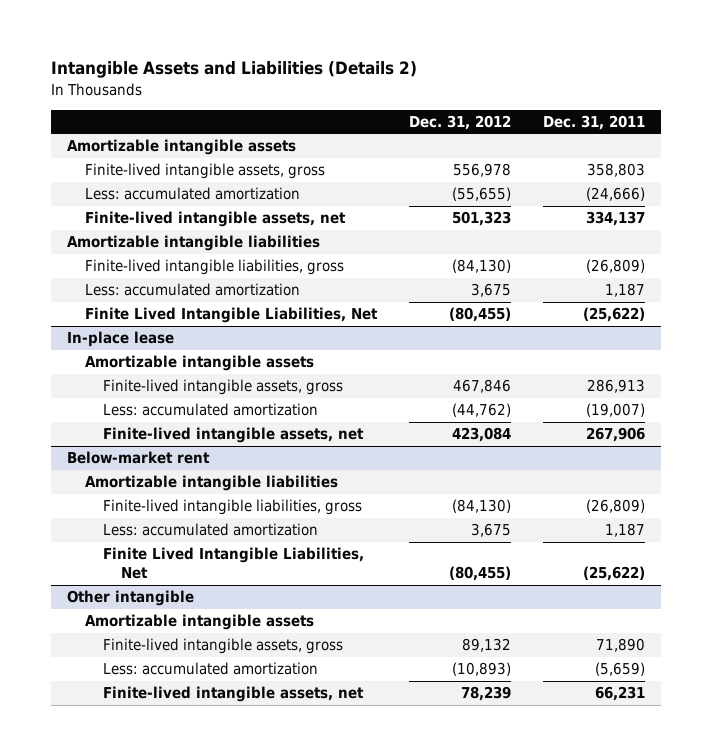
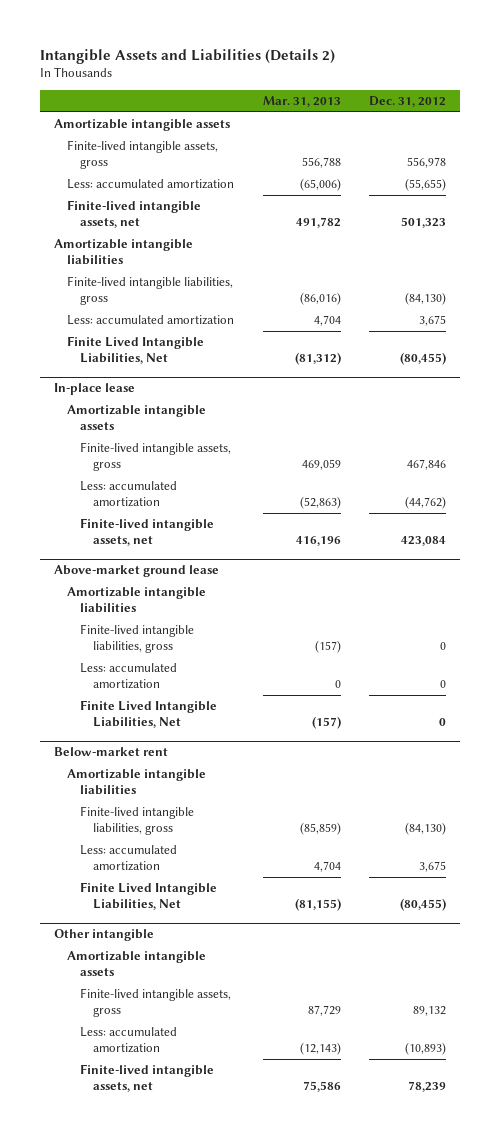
[542,114,645,130] Dec. 31, 2011 -> none
none -> [262,95,341,107] Mar. 31, 2013
none -> [54,565,220,578] Above-market ground lease
none -> [67,587,207,614] Amortizable intangible liabilities
none -> [80,624,195,654] Finite-lived intangible liabilities, gross
none -> [80,663,178,690] Less: accumulated amortization
none -> [80,700,218,729] Finite Lived Intangible Liabilities, Net

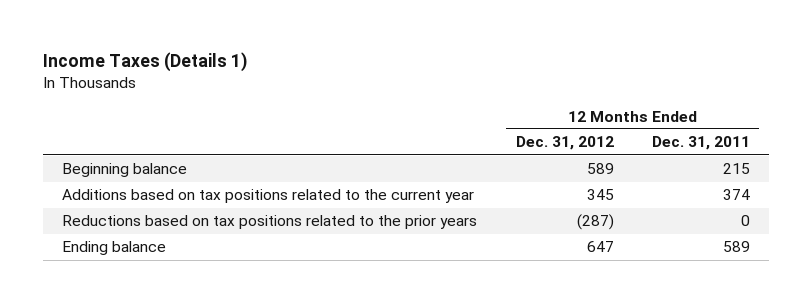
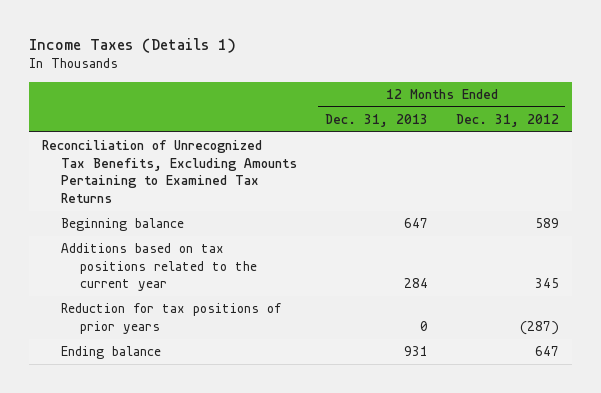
[651,136,750,151] Dec. 31, 2011 -> none
none -> [324,114,428,128] Dec. 31, 2013
none -> [42,140,298,203] Reconciliation of Unrecognized Tax Benefits, Excluding Amounts Pertaining to Examined Tax Returns
[62,215,478,230] Reductions based on tax positions related to the prior years -> [61,303,282,334] Reduction for tax positions of prior years

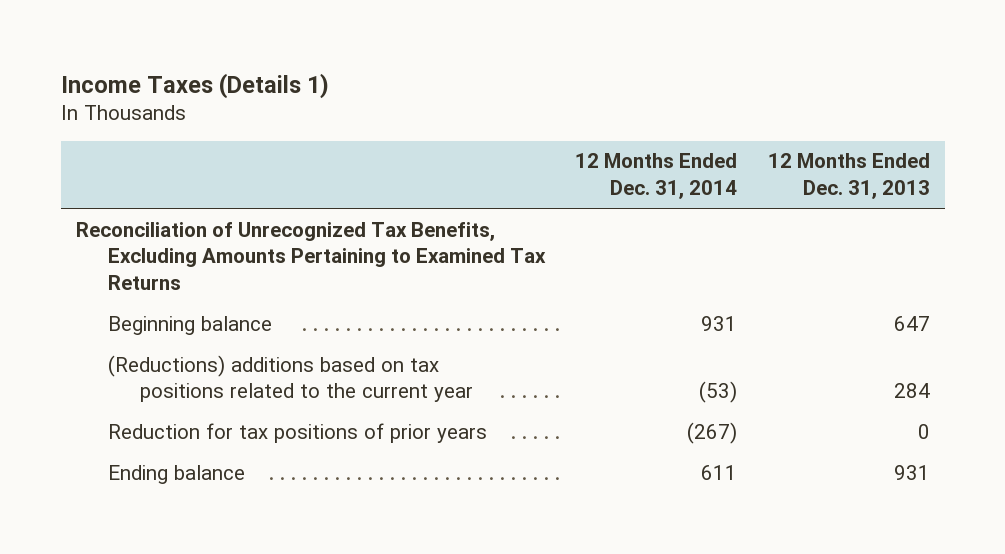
[455,114,559,128] Dec. 31, 2012 -> none
none -> [575,153,738,199] 12 Months Ended Dec. 31, 2014
[61,243,258,292] Additions based on tax positions related to the current year -> [108,354,474,403] (Reductions) additions based on tax positions related to the current year

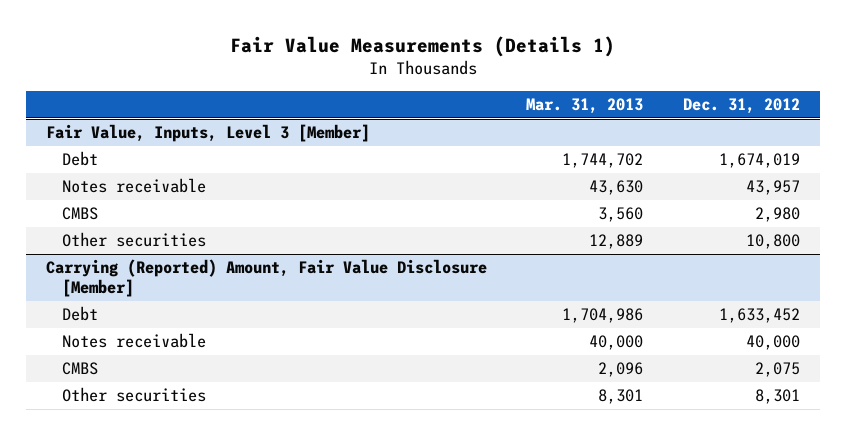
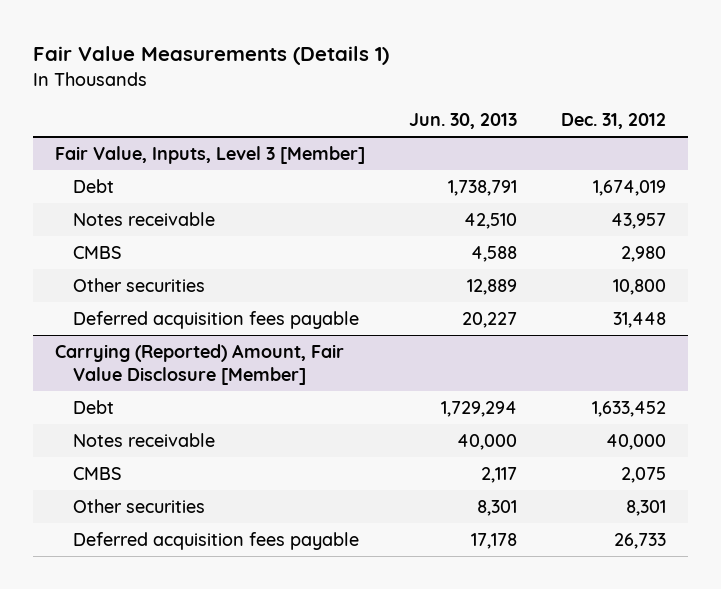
[526,97,644,114] Mar. 31, 2013 -> none
none -> [408,113,517,130] Jun. 30, 2013
none -> [72,310,359,329] Deferred acquisition fees payable
none -> [72,531,359,550] Deferred acquisition fees payable

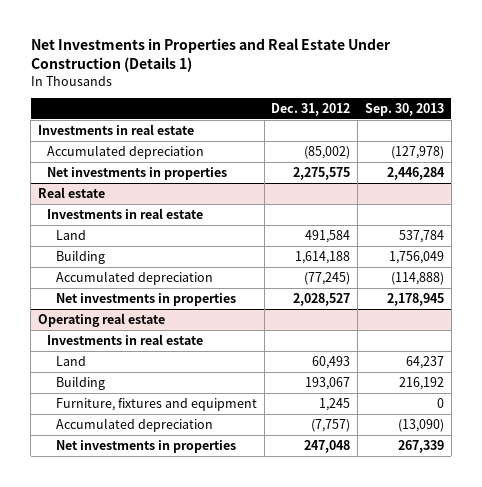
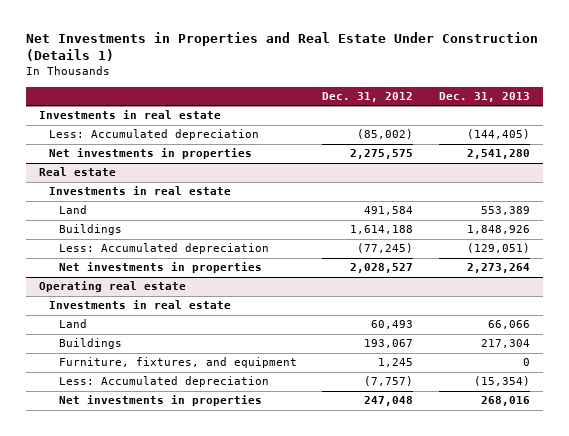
[364,102,444,116] Sep. 30, 2013 -> none
none -> [439,92,531,103] Dec. 31, 2013
[46,144,204,159] Accumulated depreciation -> [48,129,259,141] Less: Accumulated depreciation
[55,249,105,264] Building -> [58,224,122,236] Buildings
[55,270,213,285] Accumulated depreciation -> [58,243,269,255] Less: Accumulated depreciation
[55,375,105,390] Building -> [58,338,122,350] Buildings
[55,397,257,411] Furniture, fixtures and equipment -> [58,357,297,369] Furniture, fixtures, and equipment
[55,417,213,432] Accumulated depreciation -> [58,376,269,388] Less: Accumulated depreciation

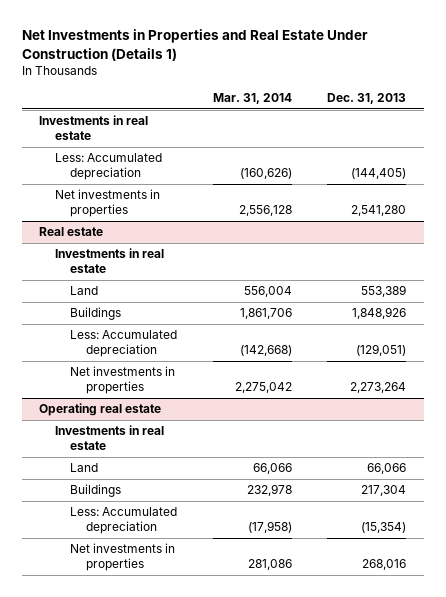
[322,92,414,103] Dec. 31, 2012 -> none
none -> [212,93,292,105] Mar. 31, 2014
[58,357,297,369] Furniture, fixtures, and equipment -> none

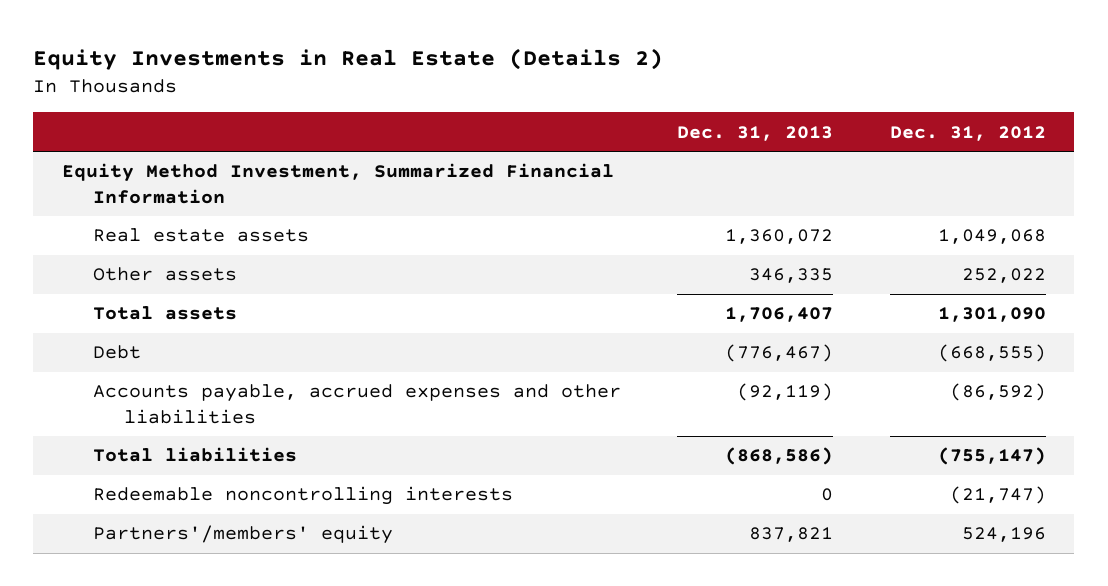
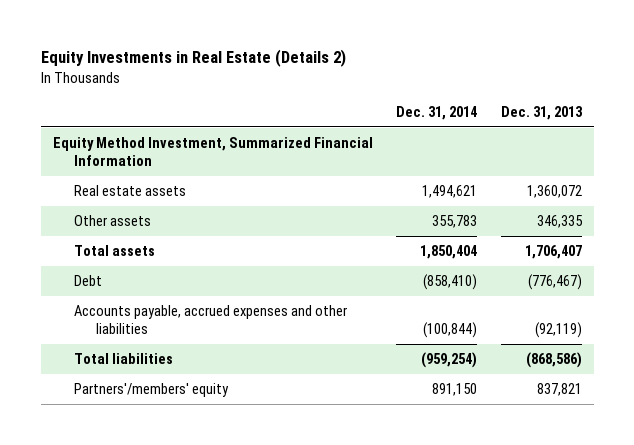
[889,125,1046,141] Dec. 31, 2012 -> none
none -> [396,106,478,121] Dec. 31, 2014
[92,486,513,506] Redeemable noncontrolling interests -> none

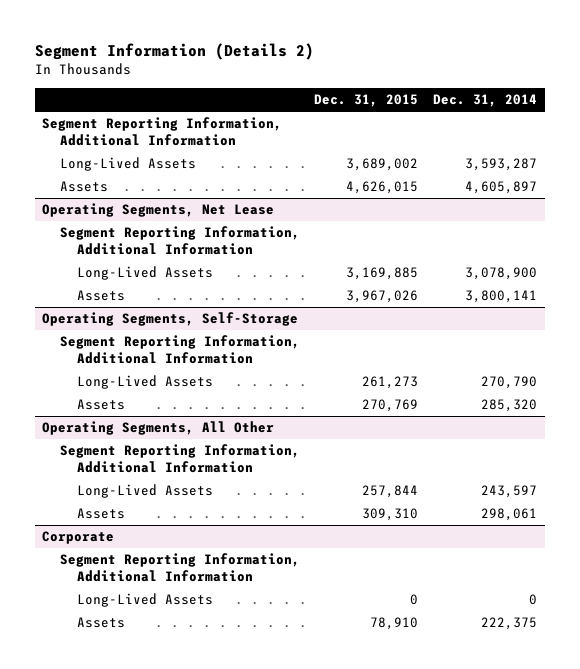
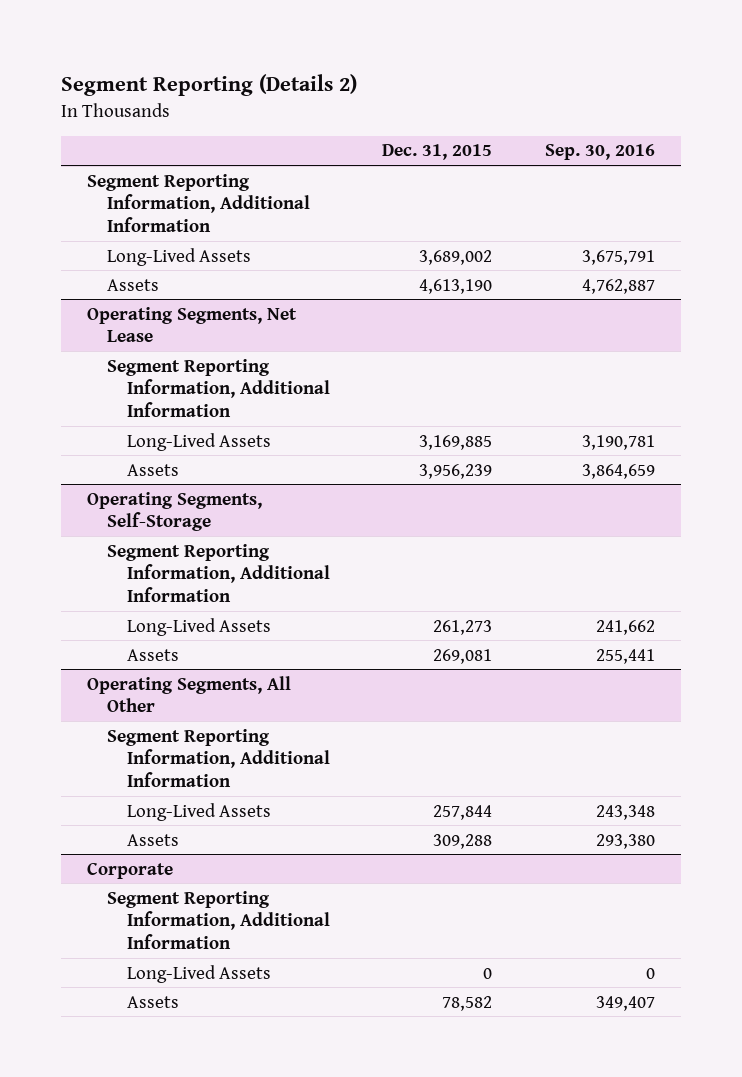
[35,42,315,60] Segment Information (Details 2) -> [61,73,358,96] Segment Reporting (Details 2)
[433,94,538,108] Dec. 31, 2014 -> none
none -> [544,144,655,161] Sep. 30, 2016
[346,181,419,195] 4,626,015 -> [419,278,493,294] 4,613,190
[346,290,419,304] 3,967,026 -> [419,463,493,479] 3,956,239
[362,399,419,413] 270,769 -> [433,648,493,664] 269,081
[362,508,419,522] 309,310 -> [433,833,493,849] 309,288
[370,617,419,631] 78,910 -> [442,995,493,1011] 78,582

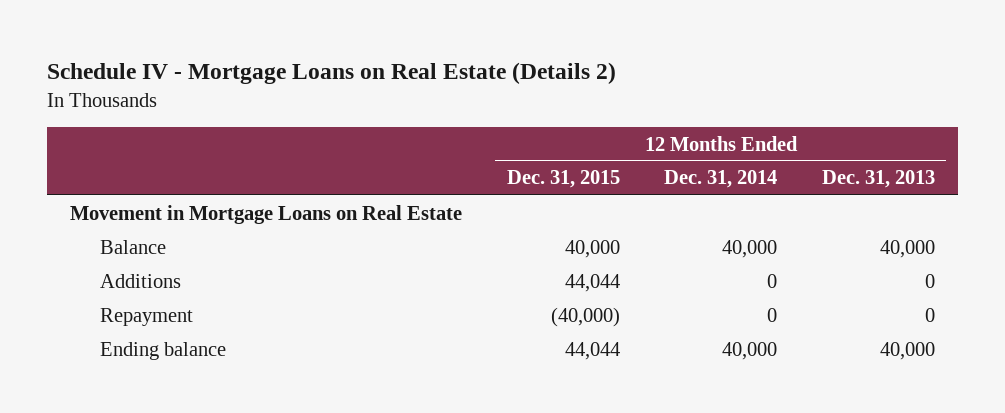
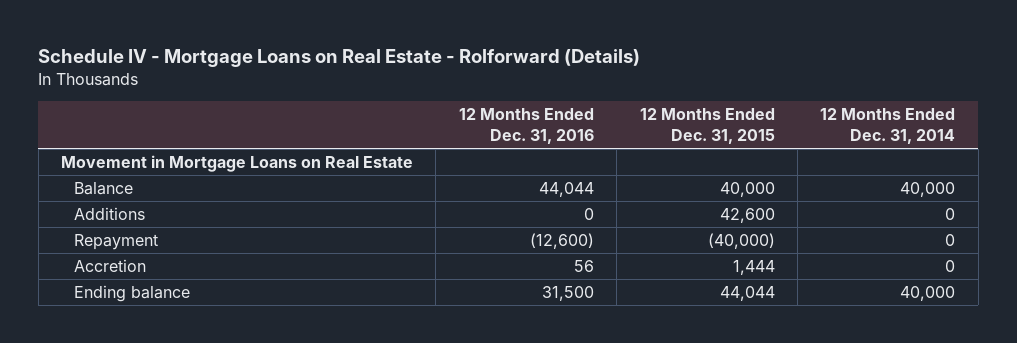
[47,62,617,85] Schedule IV - Mortgage Loans on Real Estate (Details 2) -> [38,49,641,68] Schedule IV - Mortgage Loans on Real Estate - Rolforward (Details)
[822,170,936,189] Dec. 31, 2013 -> none
none -> [458,108,594,144] 12 Months Ended Dec. 31, 2016
[564,273,620,292] 44,044 -> [719,208,775,224] 42,600
none -> [73,259,146,273] Accretion

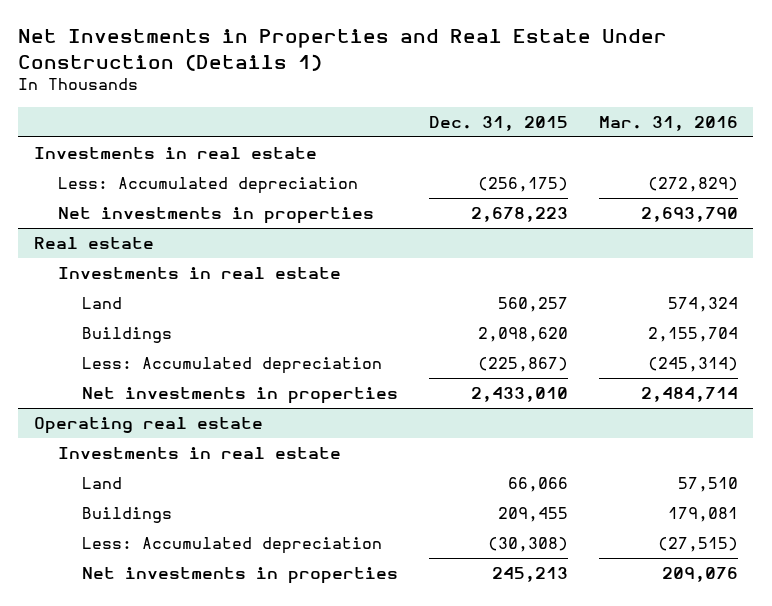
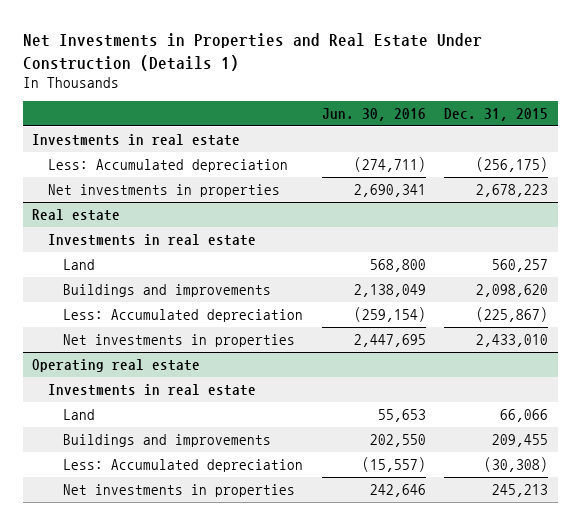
[598,115,738,131] Mar. 31, 2016 -> none
none -> [321,108,426,122] Jun. 30, 2016
[81,327,172,344] Buildings -> [63,283,272,297] Buildings and improvements
[81,507,172,524] Buildings -> [63,433,272,447] Buildings and improvements

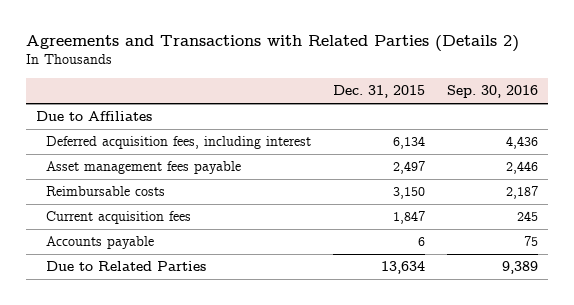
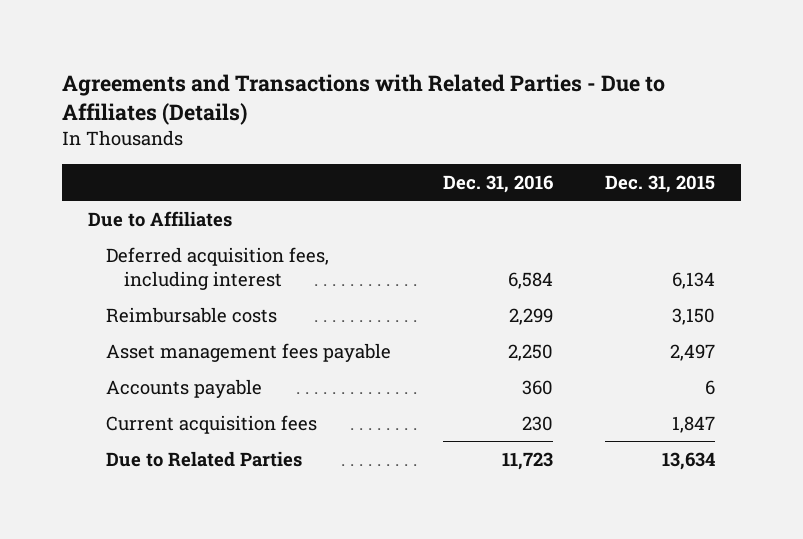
[25,35,519,53] Agreements and Transactions with Related Parties (Details 2) -> [62,74,666,126] Agreements and Transactions with Related Parties - Due to Affiliates (Details)
[446,85,538,99] Sep. 30, 2016 -> none
none -> [443,174,554,193] Dec. 31, 2016
[46,161,242,175] Asset management fees payable -> [106,342,392,362] Asset management fees payable
[46,211,192,225] Current acquisition fees -> [106,414,318,434] Current acquisition fees

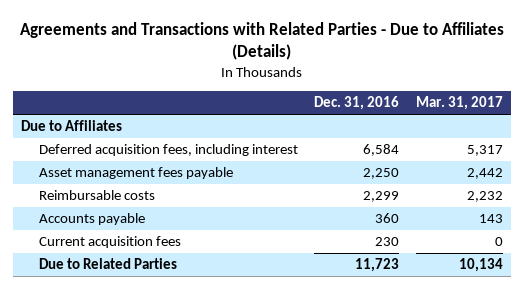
[605,174,716,193] Dec. 31, 2015 -> none
none -> [415,96,503,111] Mar. 31, 2017
[106,306,278,323] Reimbursable costs -> [38,190,155,201] Reimbursable costs

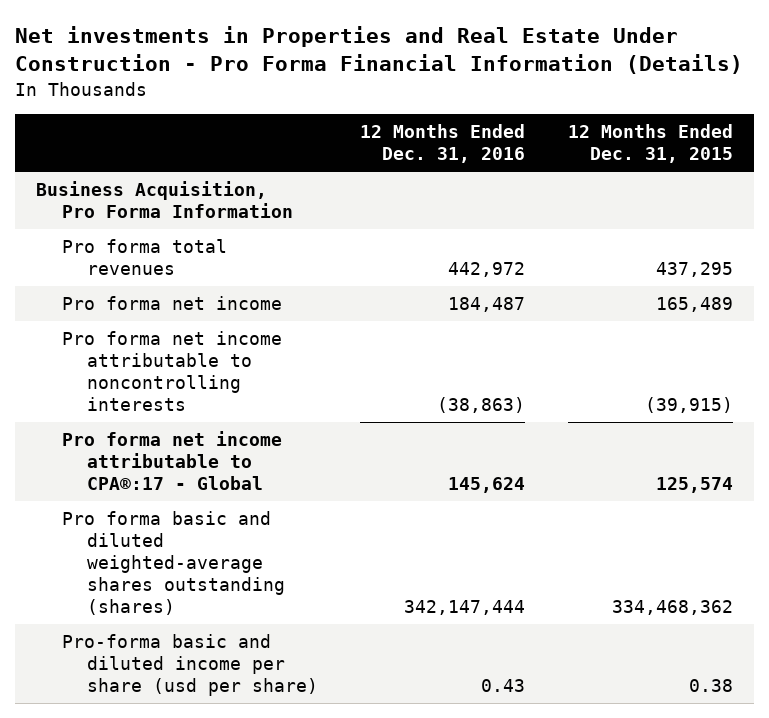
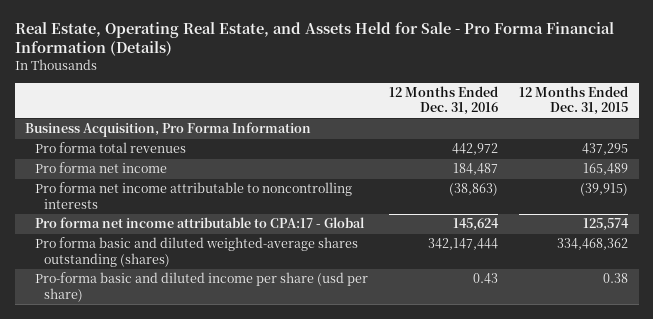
[15,26,744,75] Net investments in Properties and Real Estate Under Construction - Pro Forma Financial Information (Details) -> [14,22,614,57] Real Estate, Operating Real Estate, and Assets Held for Sale - Pro Forma Financial Information (Details)
[61,431,282,491] Pro forma net income attributable to CPA®:17 - Global -> [34,217,365,229] Pro forma net income attributable to CPA:17 - Global

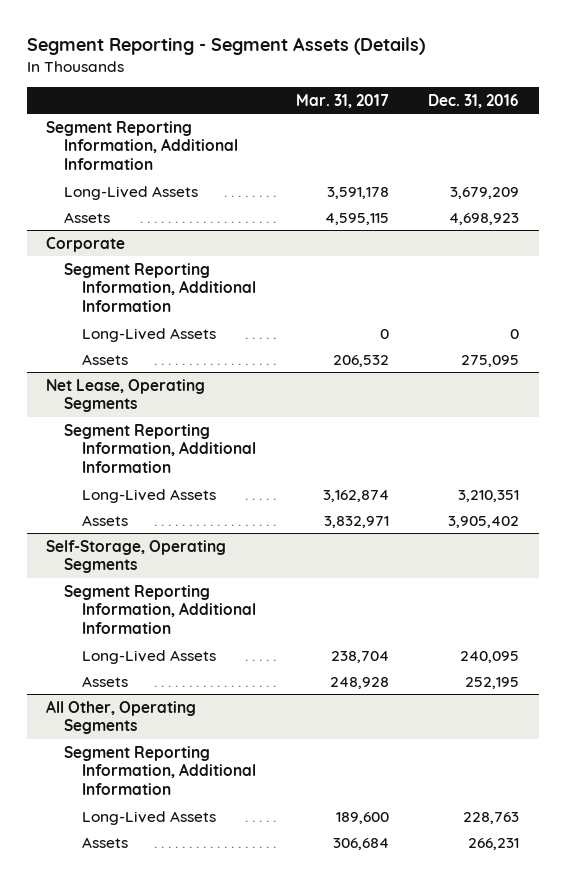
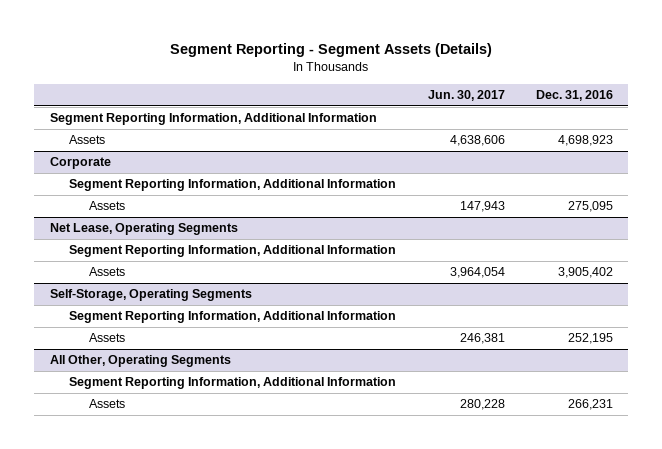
[295,93,389,108] Mar. 31, 2017 -> none
none -> [427,90,505,102] Jun. 30, 2017
[64,185,199,200] Long-Lived Assets -> none
[82,327,217,342] Long-Lived Assets -> none
[82,488,217,503] Long-Lived Assets -> none
[82,649,217,664] Long-Lived Assets -> none
[82,810,217,825] Long-Lived Assets -> none

